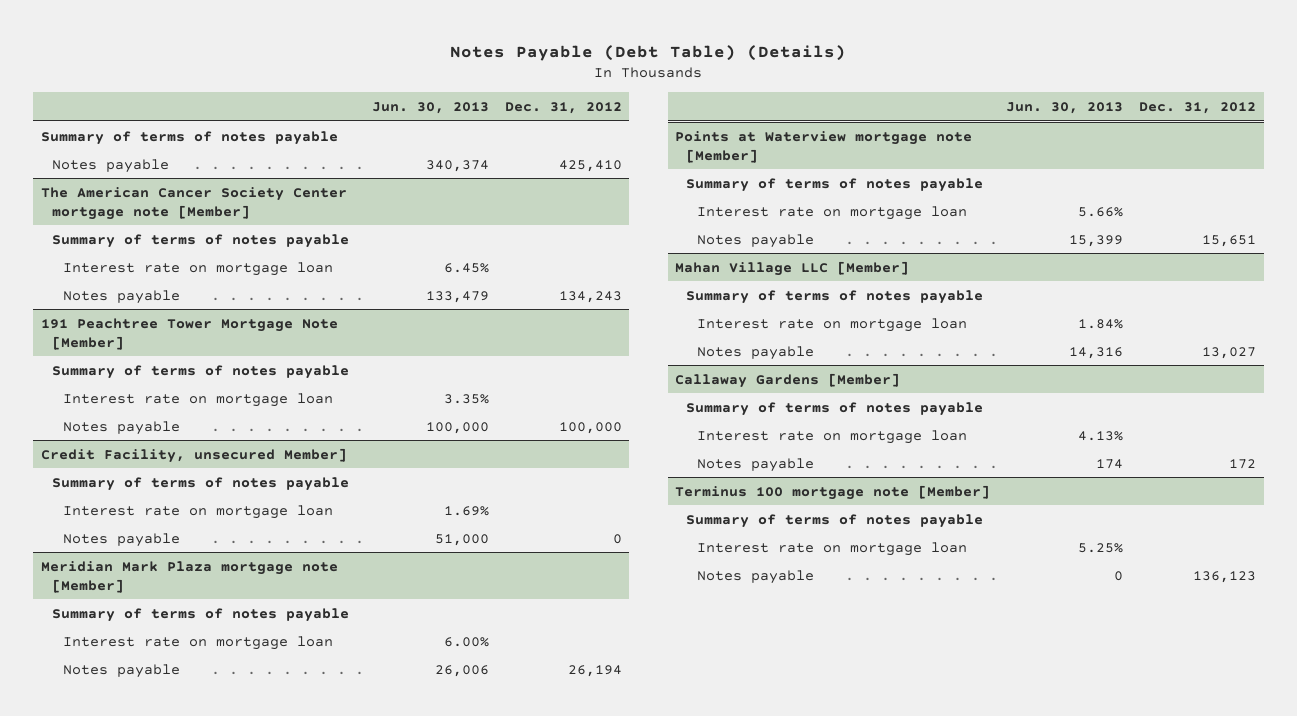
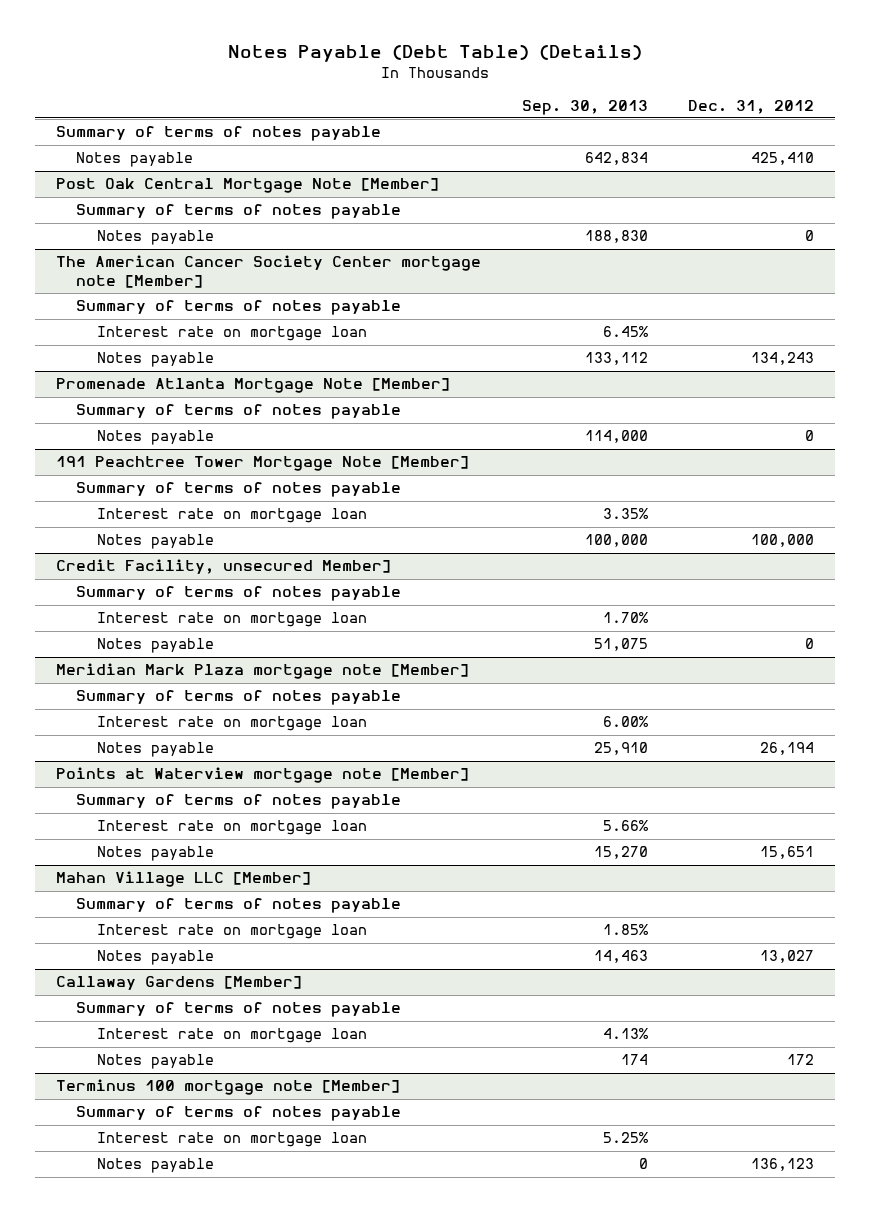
[371,101,489,114] Jun. 30, 2013 -> none
none -> [521,99,648,115] Sep. 30, 2013
none -> [55,178,439,194] Post Oak Central Mortgage Note [Member]
none -> [76,204,402,220] Summary of terms of notes payable
none -> [96,230,214,246] Notes payable
none -> [55,378,450,394] Promenade Atlanta Mortgage Note [Member]
none -> [76,404,402,420] Summary of terms of notes payable
none -> [96,430,214,446] Notes payable

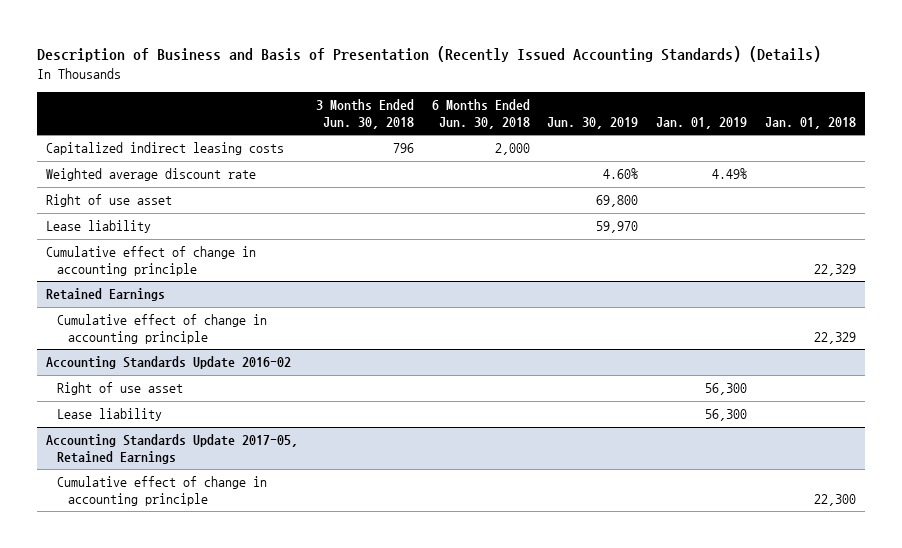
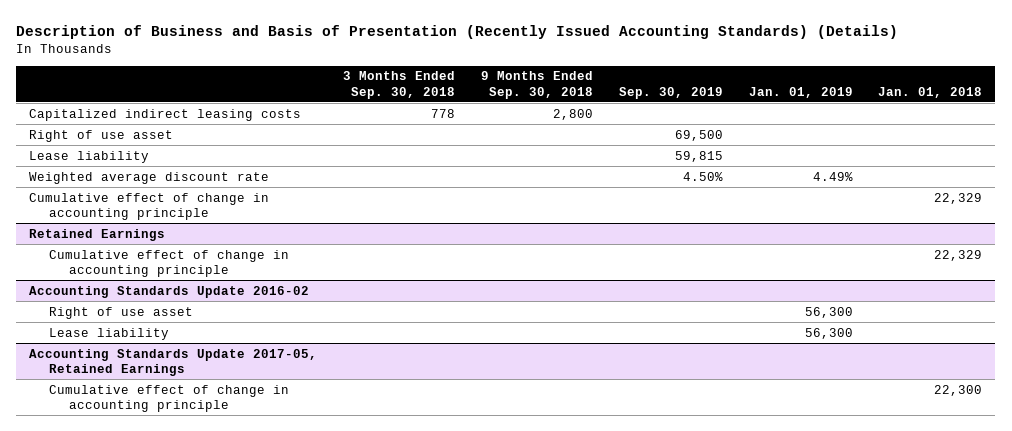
[315,99,414,129] 3 Months Ended Jun. 30, 2018 -> none
[431,99,530,129] 6 Months Ended Jun. 30, 2018 -> none
[547,116,639,129] Jun. 30, 2019 -> none
none -> [343,71,456,99] 3 Months Ended Sep. 30, 2018
none -> [480,71,593,99] 9 Months Ended Sep. 30, 2018
none -> [618,86,723,99] Sep. 30, 2019
[45,168,256,182] Weighted average discount rate -> [29,171,270,184] Weighted average discount rate

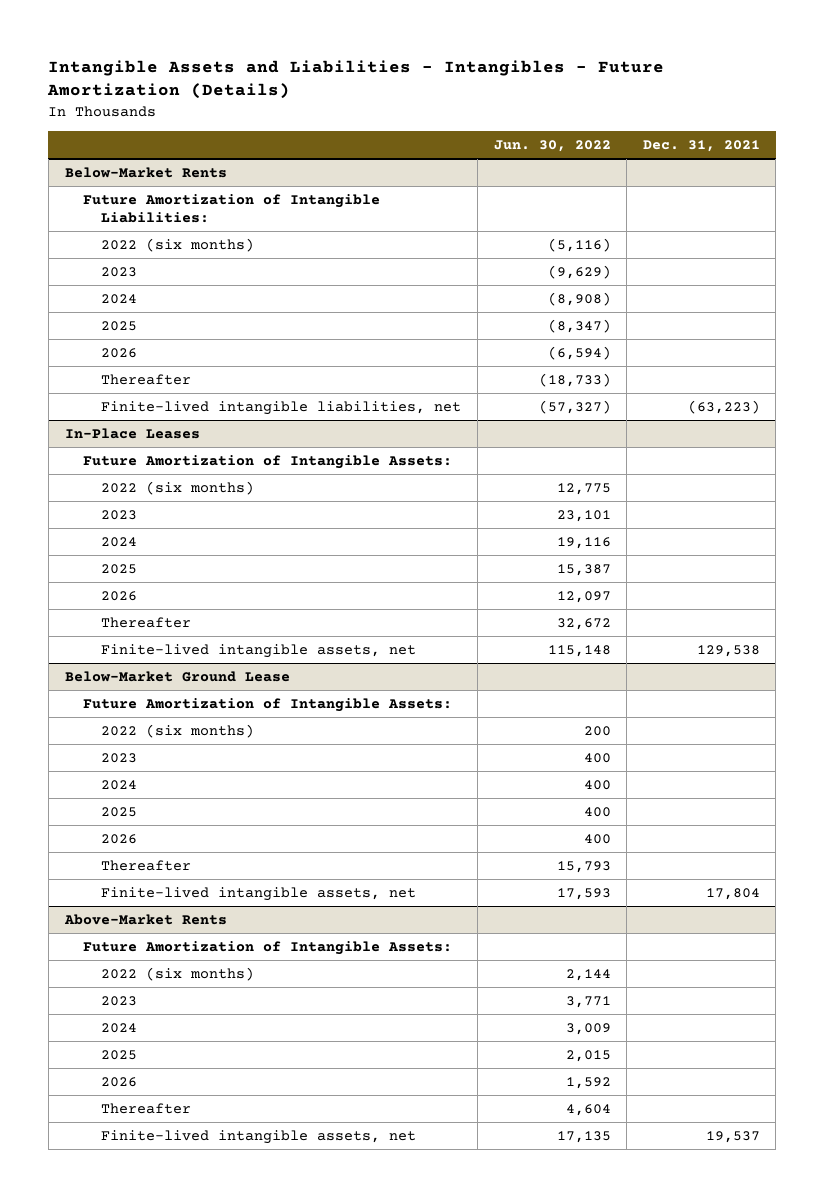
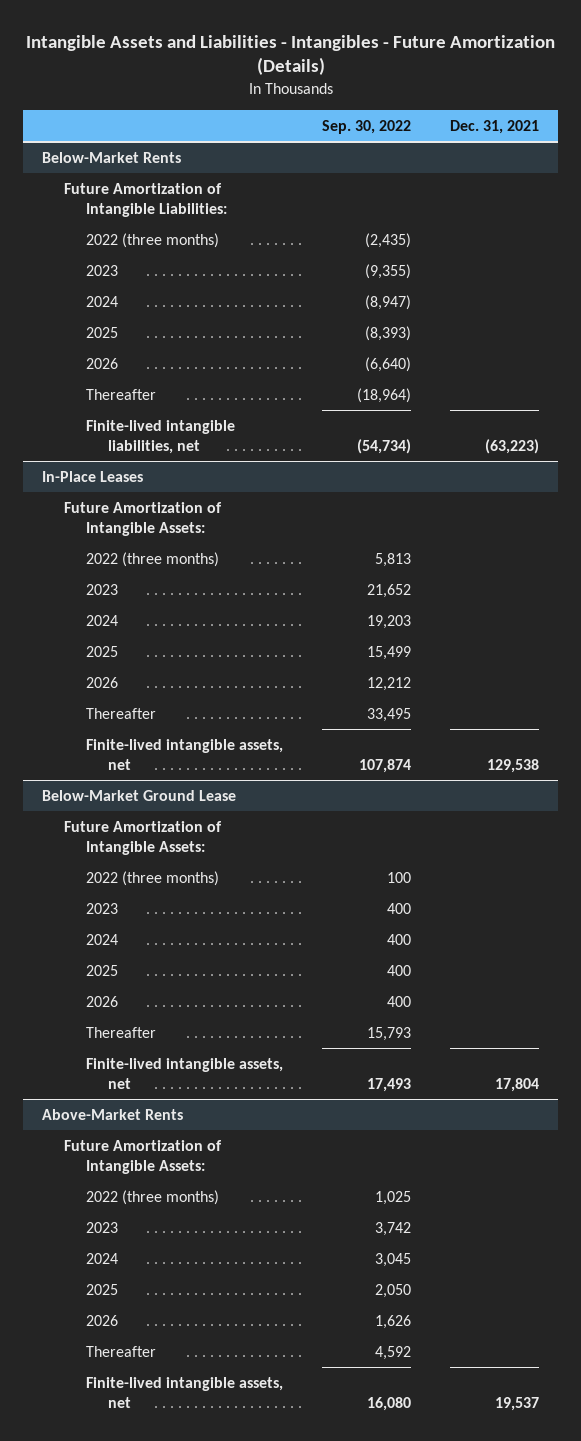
[493,140,611,153] Jun. 30, 2022 -> none
none -> [321,119,411,134] Sep. 30, 2022
[101,238,255,253] 2022 (six months) -> [85,232,219,248] 2022 (three months)
[101,481,255,496] 2022 (six months) -> [85,551,219,567] 2022 (three months)
[101,724,255,739] 2022 (six months) -> [85,870,219,886] 2022 (three months)
[101,967,255,982] 2022 (six months) -> [85,1189,219,1205] 2022 (three months)

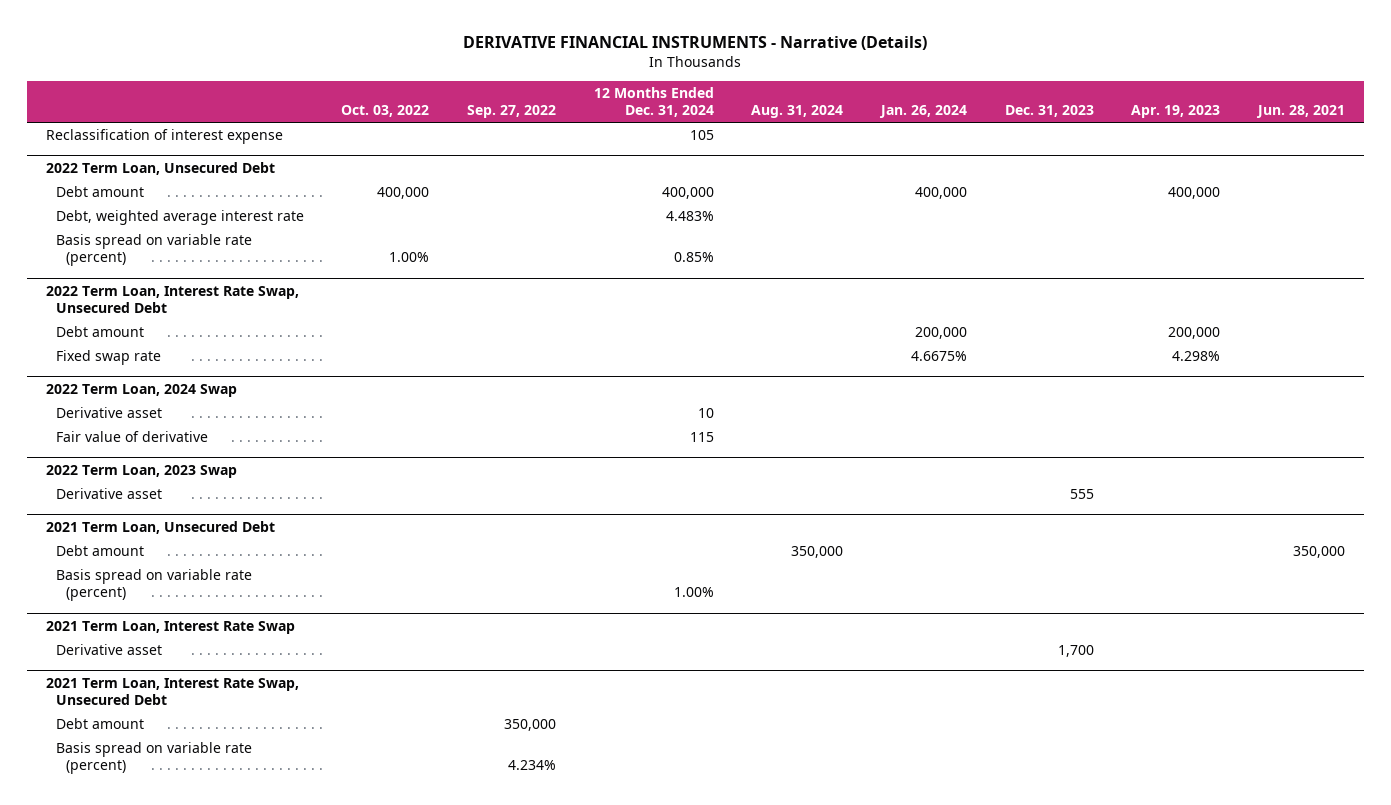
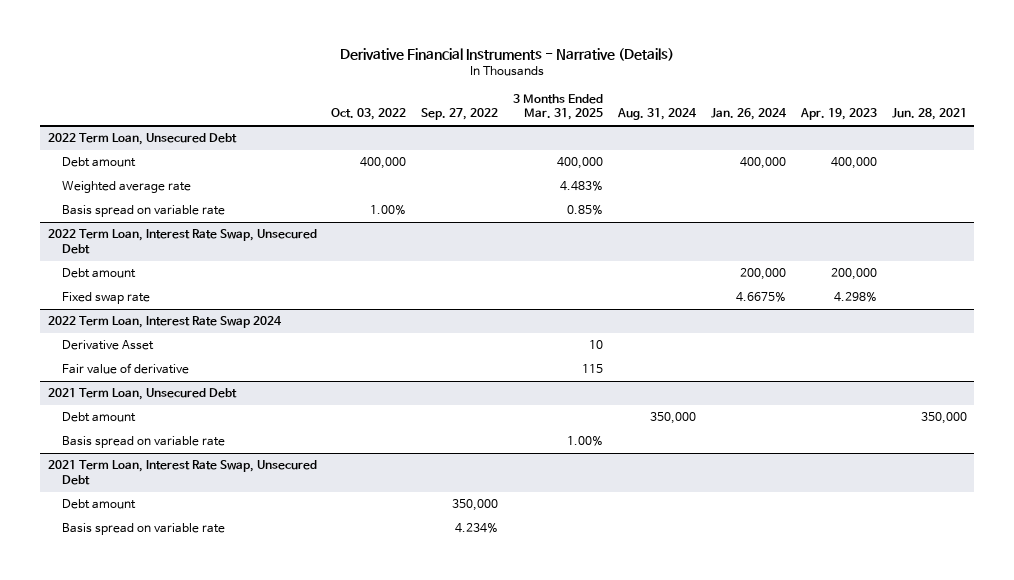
[463,36,928,51] DERIVATIVE FINANCIAL INSTRUMENTS - Narrative (Details) -> [340,47,675,61] Derivative Financial Instruments - Narrative (Details)
[593,86,714,118] 12 Months Ended Dec. 31, 2024 -> none
[1004,105,1094,118] Dec. 31, 2023 -> none
none -> [513,93,604,121] 3 Months Ended Mar. 31, 2025
[45,128,283,144] Reclassification of interest expense -> none
[55,209,304,225] Debt, weighted average interest rate -> [61,181,191,194] Weighted average rate
[55,233,252,267] Basis spread on variable rate (percent) -> [61,205,225,218] Basis spread on variable rate
[45,383,237,397] 2022 Term Loan, 2024 Swap -> [47,316,282,329] 2022 Term Loan, Interest Rate Swap 2024
[55,406,162,418] Derivative asset -> [61,340,154,351] Derivative Asset
[45,464,237,478] 2022 Term Loan, 2023 Swap -> none
[55,487,162,499] Derivative asset -> none
[45,620,295,634] 2021 Term Loan, Interest Rate Swap -> none
[55,643,162,655] Derivative asset -> none
[55,568,252,602] Basis spread on variable rate (percent) -> [61,436,225,449] Basis spread on variable rate
[55,741,252,775] Basis spread on variable rate (percent) -> [61,523,225,536] Basis spread on variable rate

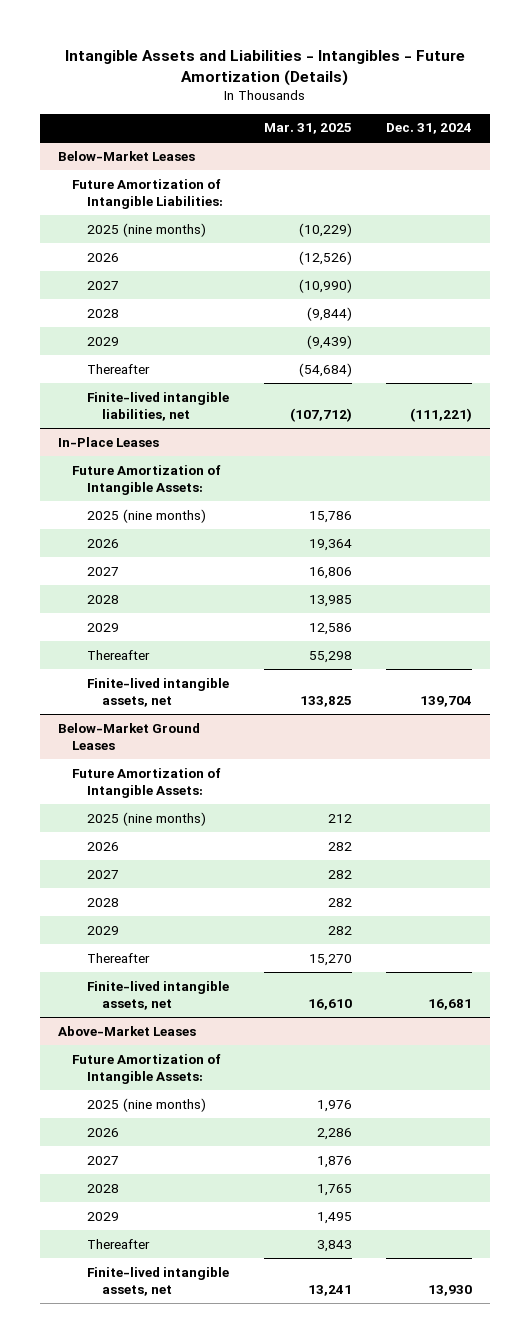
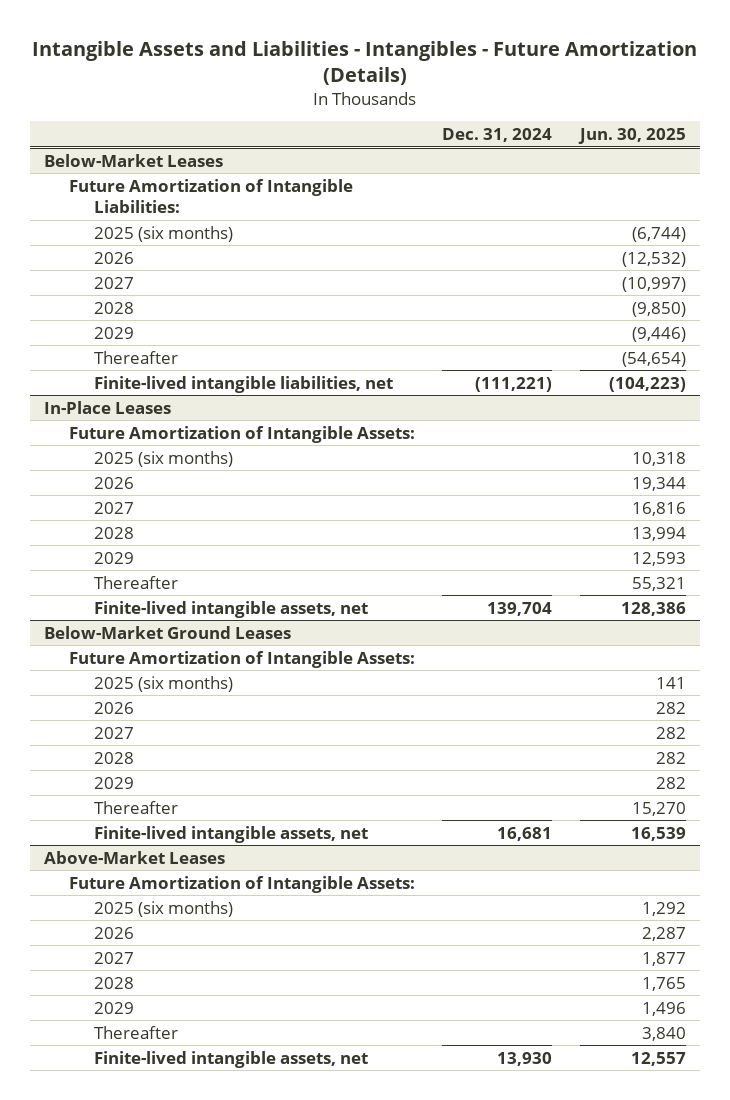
[263,123,352,135] Mar. 31, 2025 -> none
none -> [578,127,687,144] Jun. 30, 2025
[87,222,207,237] 2025 (nine months) -> [93,225,233,242] 2025 (six months)
[87,508,207,523] 2025 (nine months) -> [93,450,233,467] 2025 (six months)
[87,811,207,826] 2025 (nine months) -> [93,675,233,692] 2025 (six months)
[87,1097,207,1112] 2025 (nine months) -> [93,900,233,917] 2025 (six months)

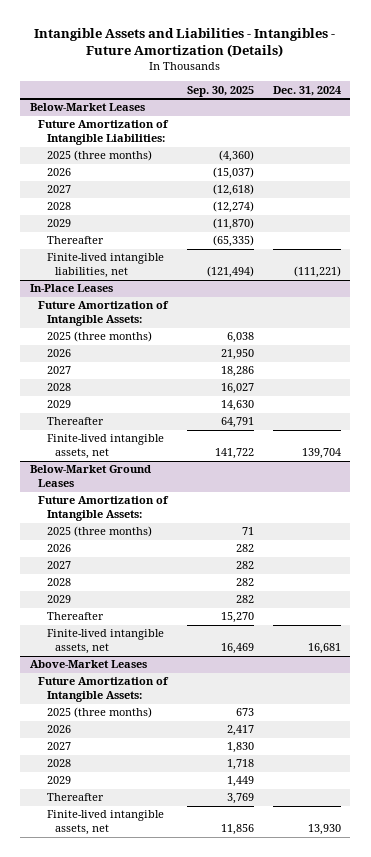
[578,127,687,144] Jun. 30, 2025 -> none
none -> [186,85,254,97] Sep. 30, 2025
[93,225,233,242] 2025 (six months) -> [46,150,152,162] 2025 (three months)
[93,450,233,467] 2025 (six months) -> [46,331,152,343] 2025 (three months)
[93,675,233,692] 2025 (six months) -> [46,526,152,538] 2025 (three months)
[93,900,233,917] 2025 (six months) -> [46,707,152,719] 2025 (three months)

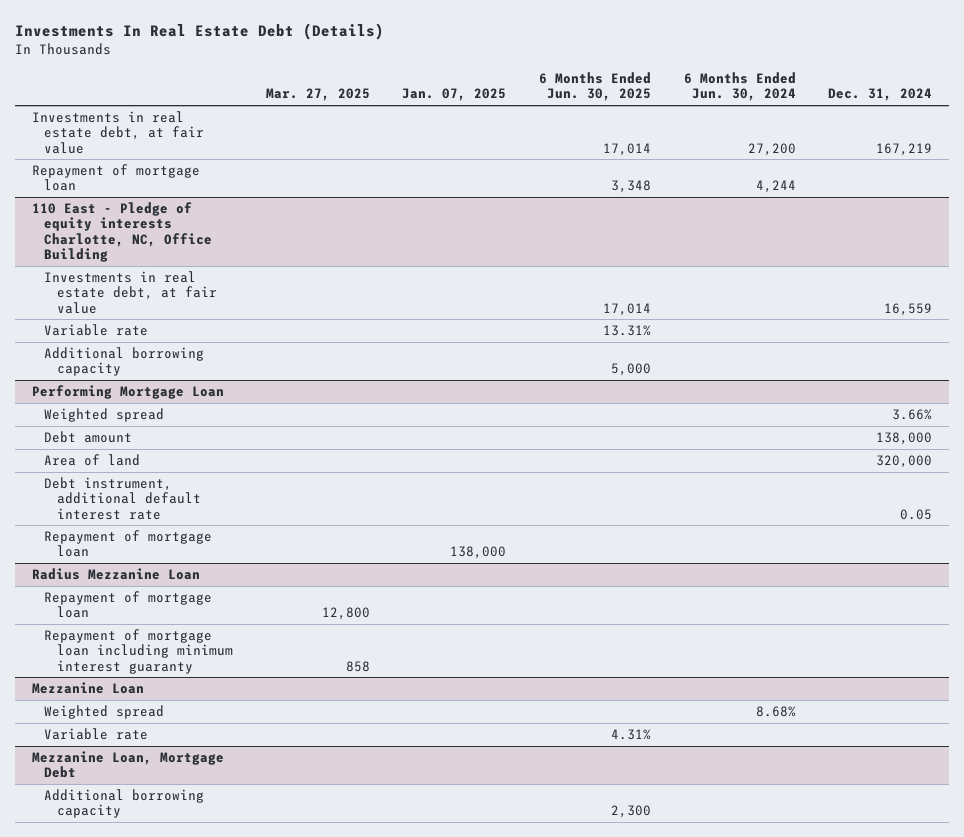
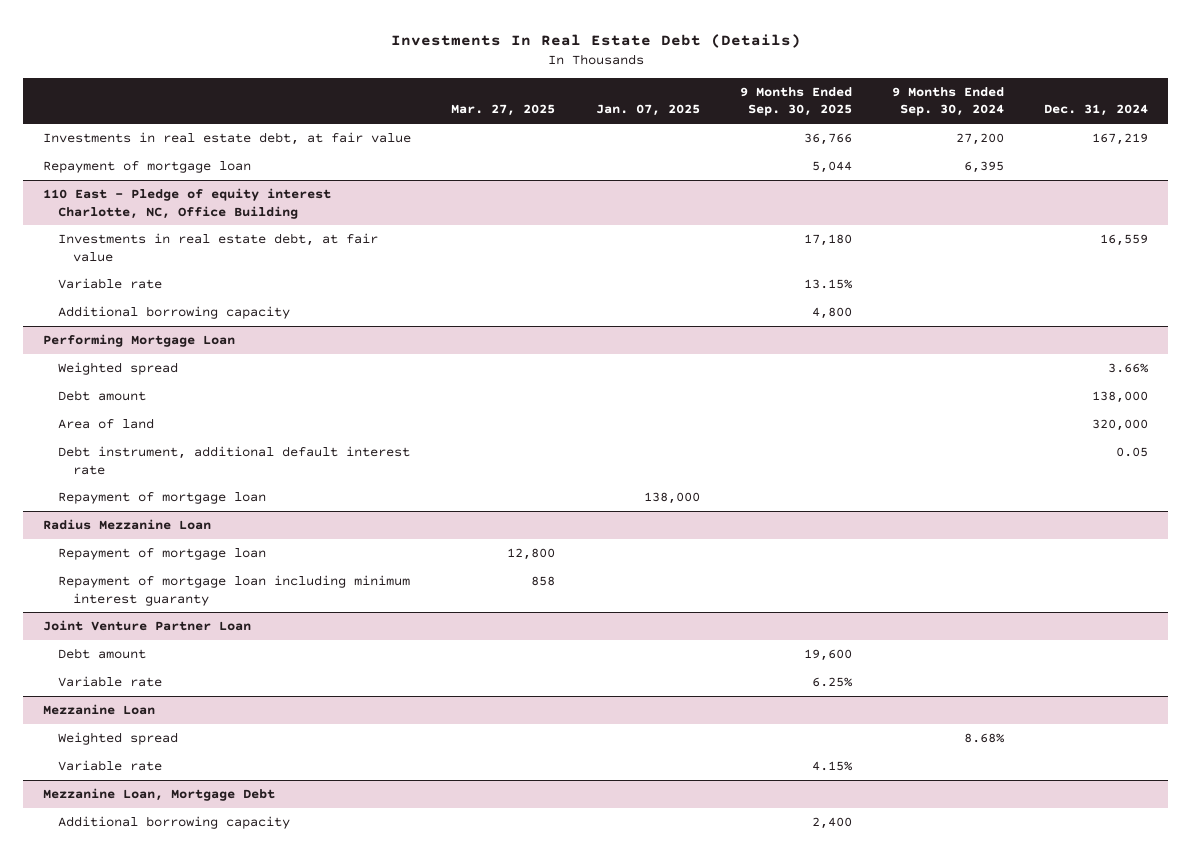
[539,72,652,102] 6 Months Ended Jun. 30, 2025 -> none
[683,72,796,102] 6 Months Ended Jun. 30, 2024 -> none
none -> [739,86,852,117] 9 Months Ended Sep. 30, 2025
none -> [891,86,1004,117] 9 Months Ended Sep. 30, 2024
[31,201,213,263] 110 East - Pledge of equity interests Charlotte, NC, Office Building -> [43,188,332,219] 110 East - Pledge of equity interest Charlotte, NC, Office Building
none -> [43,620,252,632] Joint Venture Partner Loan
none -> [58,648,147,660] Debt amount
none -> [58,676,163,688] Variable rate

